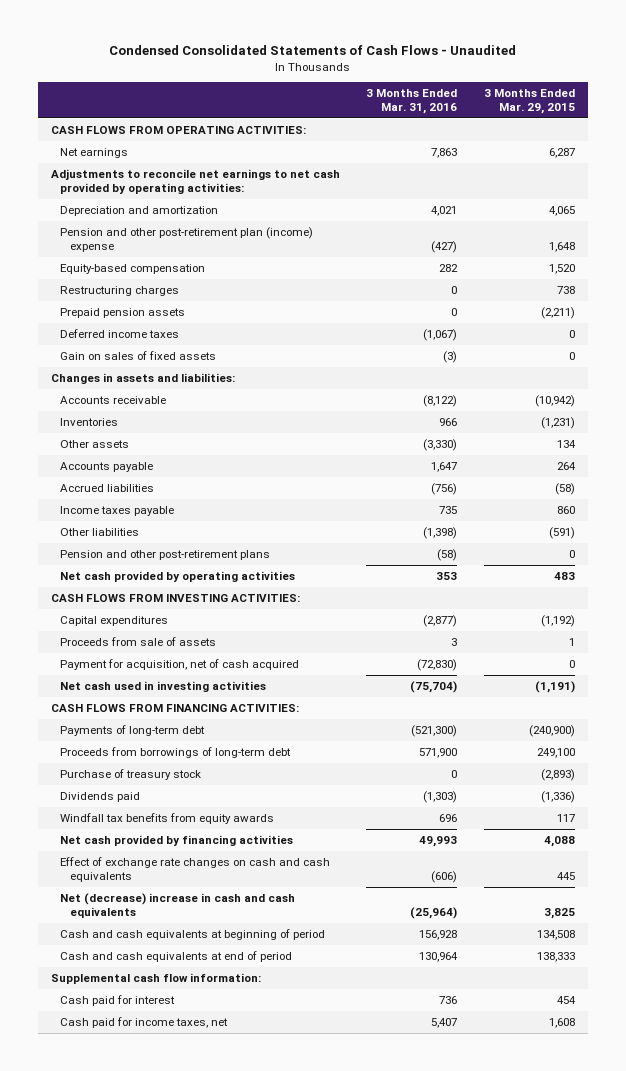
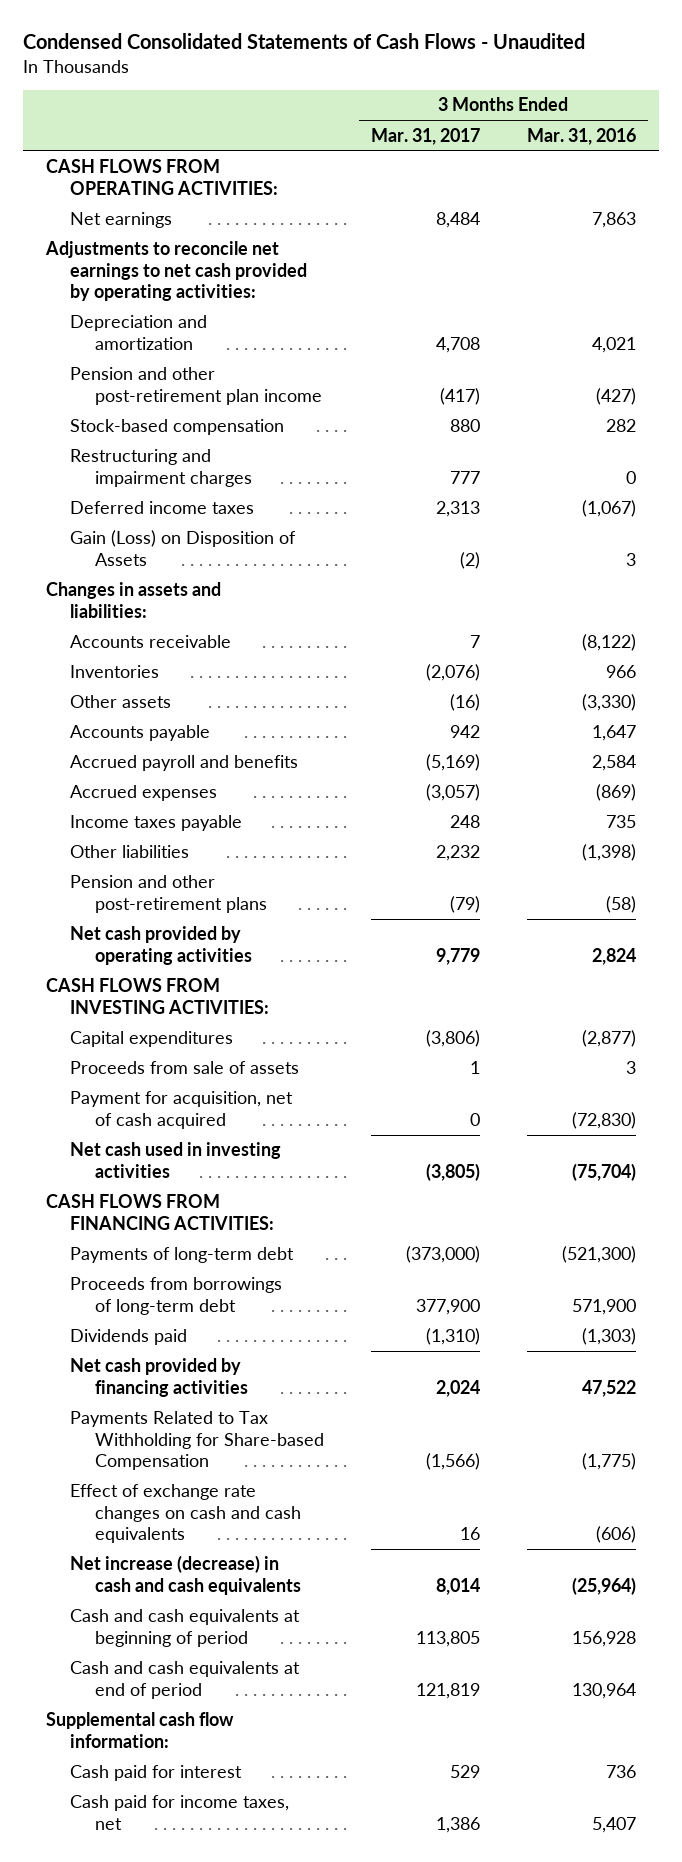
[483,89,575,114] 3 Months Ended Mar. 29, 2015 -> none
none -> [370,127,480,145] Mar. 31, 2017
[60,308,186,319] Prepaid pension assets -> none
[60,227,314,252] Pension and other post-retirement plan (income) expense -> [70,367,322,405] Pension and other post-retirement plan income
[60,264,206,275] Equity-based compensation -> [70,419,285,436] Stock-based compensation
[60,286,180,297] Restructuring charges -> [70,449,252,487] Restructuring and impairment charges
[60,351,217,361] Gain on sales of fixed assets -> [70,530,297,566] Gain (Loss) on Disposition of Assets
[443,351,458,364] (3) -> [625,552,636,566] 3
none -> [70,755,299,772] Accrued payroll and benefits
[60,484,155,493] Accrued liabilities -> [70,785,218,802] Accrued expenses
[431,483,458,496] (756) -> [595,784,636,802] (869)
[436,572,458,581] 353 -> [591,947,636,965] 2,824
[60,769,202,781] Purchase of treasury stock -> none
[60,813,275,825] Windfall tax benefits from equity awards -> none
[419,836,458,848] 49,993 -> [581,1379,636,1397] 47,522
none -> [70,1411,324,1470] Payments Related to Tax Withholding for Share-based Compensation
[60,893,296,918] Net (decrease) increase in cash and cash equivalents -> [70,1555,301,1595] Net increase (decrease) in cash and cash equivalents

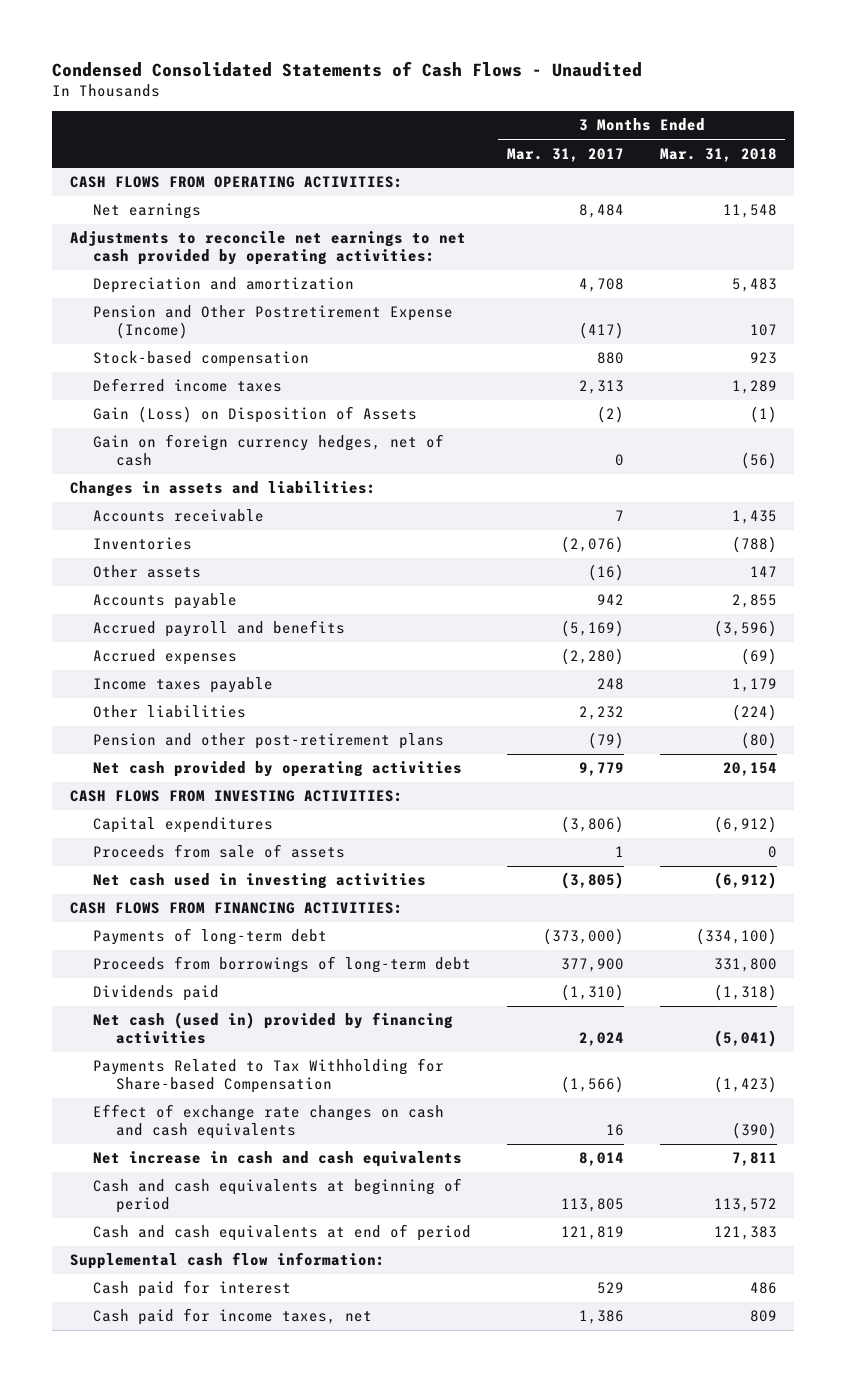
[526,127,636,145] Mar. 31, 2016 -> none
none -> [659,147,777,162] Mar. 31, 2018
[70,367,322,405] Pension and other post-retirement plan income -> [93,305,454,340] Pension and Other Postretirement Expense (Income)
[70,449,252,487] Restructuring and impairment charges -> none
none -> [93,434,445,467] Gain on foreign currency hedges, net of cash
[425,784,480,802] (3,057) -> [560,648,624,666] (2,280)
[70,1091,294,1129] Payment for acquisition, net of cash acquired -> none
[70,1358,248,1397] Net cash provided by financing activities -> [93,1012,454,1045] Net cash (used in) provided by financing activities
[70,1555,301,1595] Net increase (decrease) in cash and cash equivalents -> [93,1151,463,1168] Net increase in cash and cash equivalents

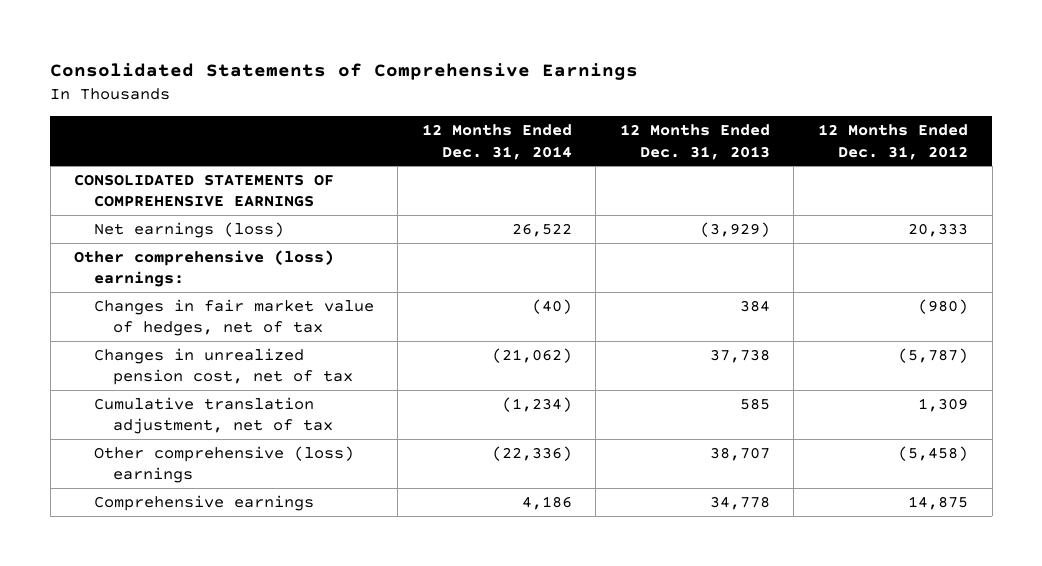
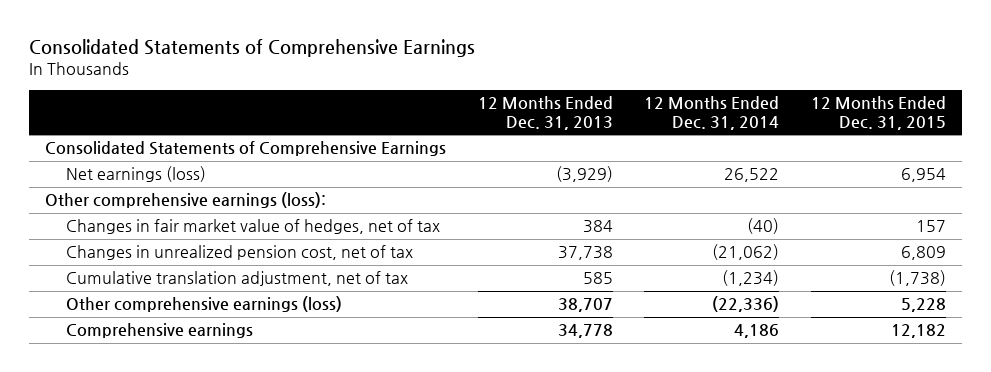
[818,124,969,160] 12 Months Ended Dec. 31, 2012 -> none
none -> [811,96,947,131] 12 Months Ended Dec. 31, 2015
[74,173,335,208] CONSOLIDATED STATEMENTS OF COMPREHENSIVE EARNINGS -> [44,141,446,157] Consolidated Statements of Comprehensive Earnings
[74,249,335,288] Other comprehensive (loss) earnings: -> [44,192,326,209] Other comprehensive earnings (loss):
[93,445,354,484] Other comprehensive (loss) earnings -> [66,296,343,313] Other comprehensive earnings (loss)

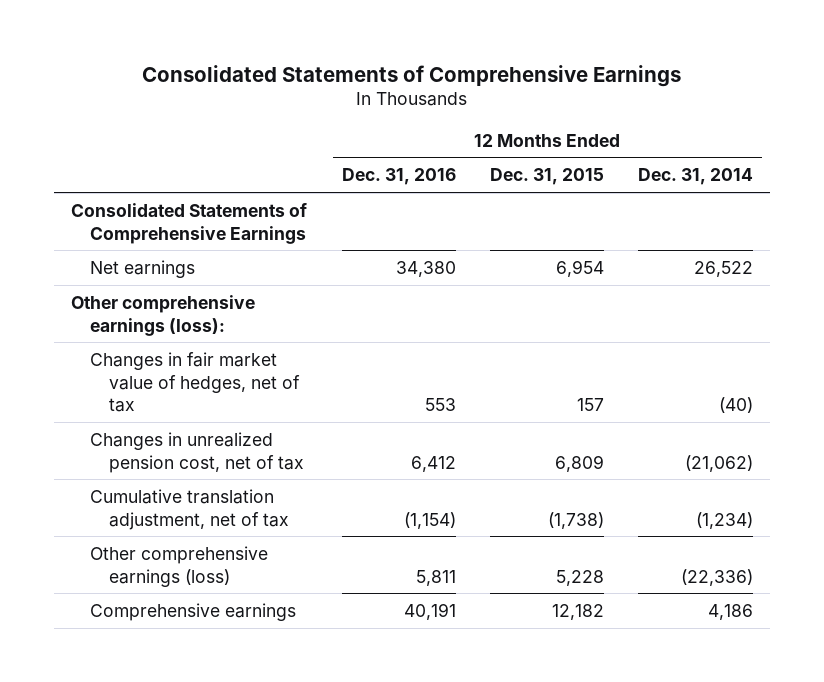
[477,96,613,131] 12 Months Ended Dec. 31, 2013 -> none
none -> [341,168,456,186] Dec. 31, 2016
[66,166,207,183] Net earnings (loss) -> [90,259,196,278] Net earnings

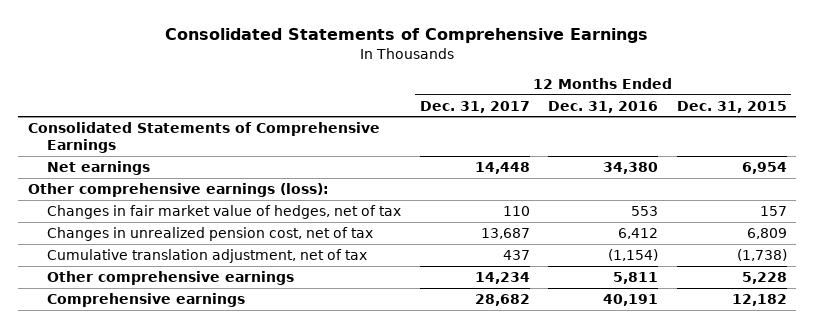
[638,168,754,186] Dec. 31, 2014 -> none
none -> [419,100,530,113] Dec. 31, 2017
[90,545,269,587] Other comprehensive earnings (loss) -> [47,271,295,286] Other comprehensive earnings

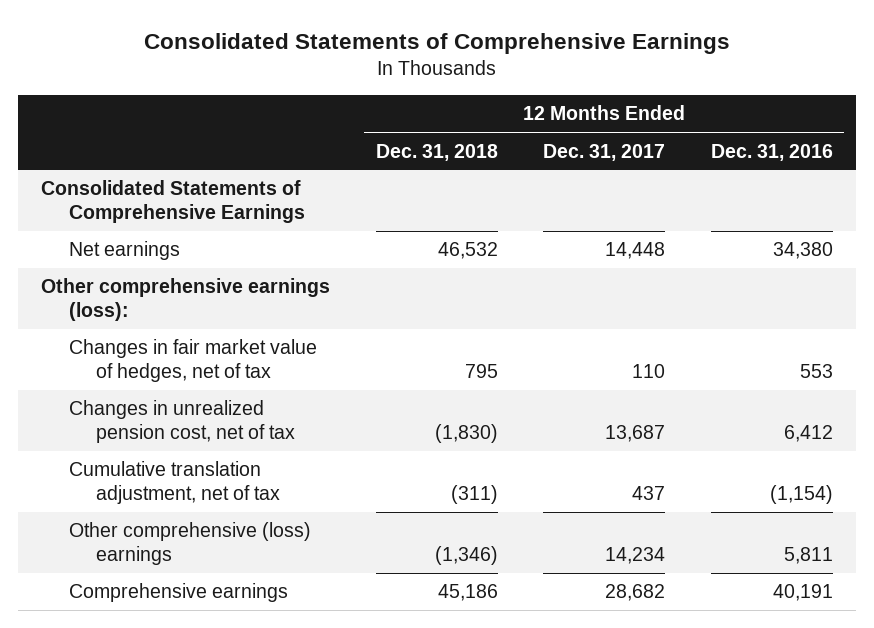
[676,100,787,113] Dec. 31, 2015 -> none
none -> [375,143,498,161] Dec. 31, 2018
[47,271,295,286] Other comprehensive earnings -> [68,522,311,566] Other comprehensive (loss) earnings

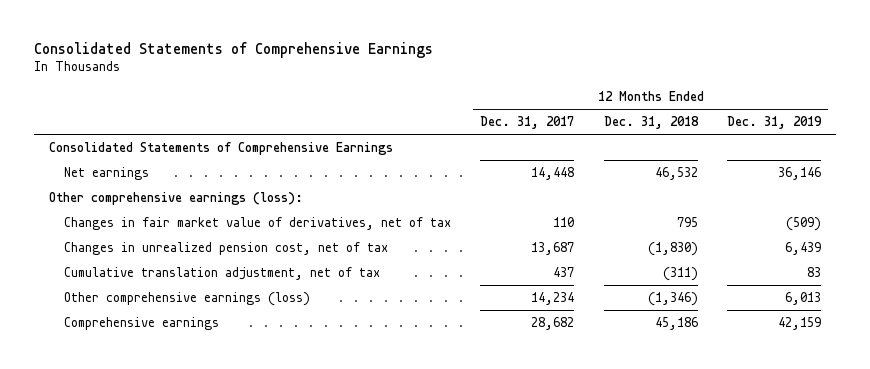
[710,143,833,161] Dec. 31, 2016 -> none
none -> [726,116,822,130] Dec. 31, 2019
[68,339,317,383] Changes in fair market value of hedges, net of tax -> [63,216,451,230] Changes in fair market value of derivatives, net of tax
[68,522,311,566] Other comprehensive (loss) earnings -> [63,291,310,306] Other comprehensive earnings (loss)

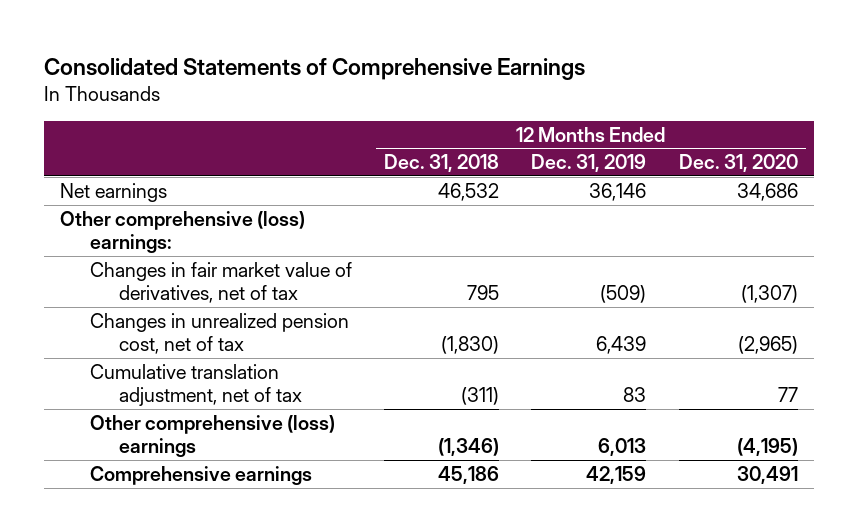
[480,116,575,130] Dec. 31, 2017 -> none
none -> [678,154,798,173] Dec. 31, 2020
[48,141,393,155] Consolidated Statements of Comprehensive Earnings -> none
[48,191,303,205] Other comprehensive earnings (loss): -> [60,210,306,253] Other comprehensive (loss) earnings:
[63,291,310,306] Other comprehensive earnings (loss) -> [89,414,335,457] Other comprehensive (loss) earnings

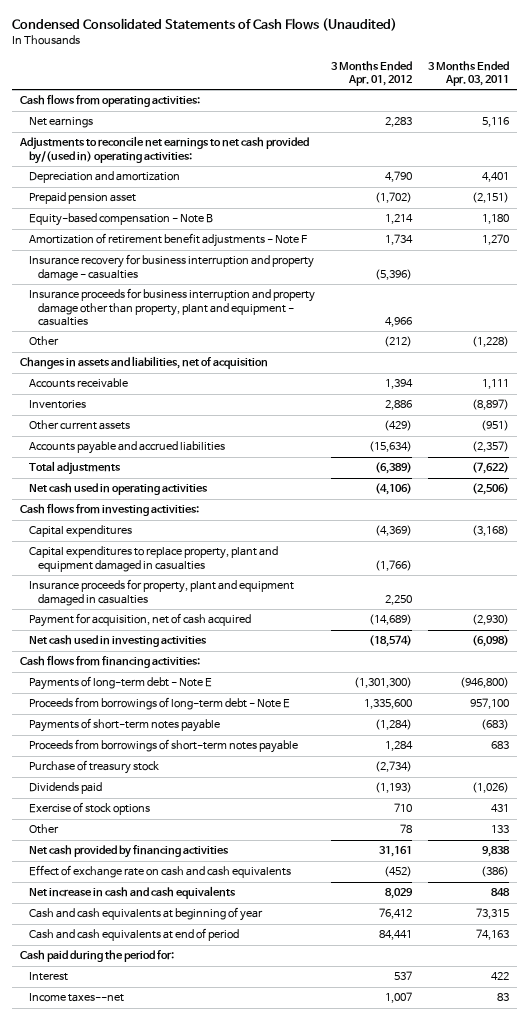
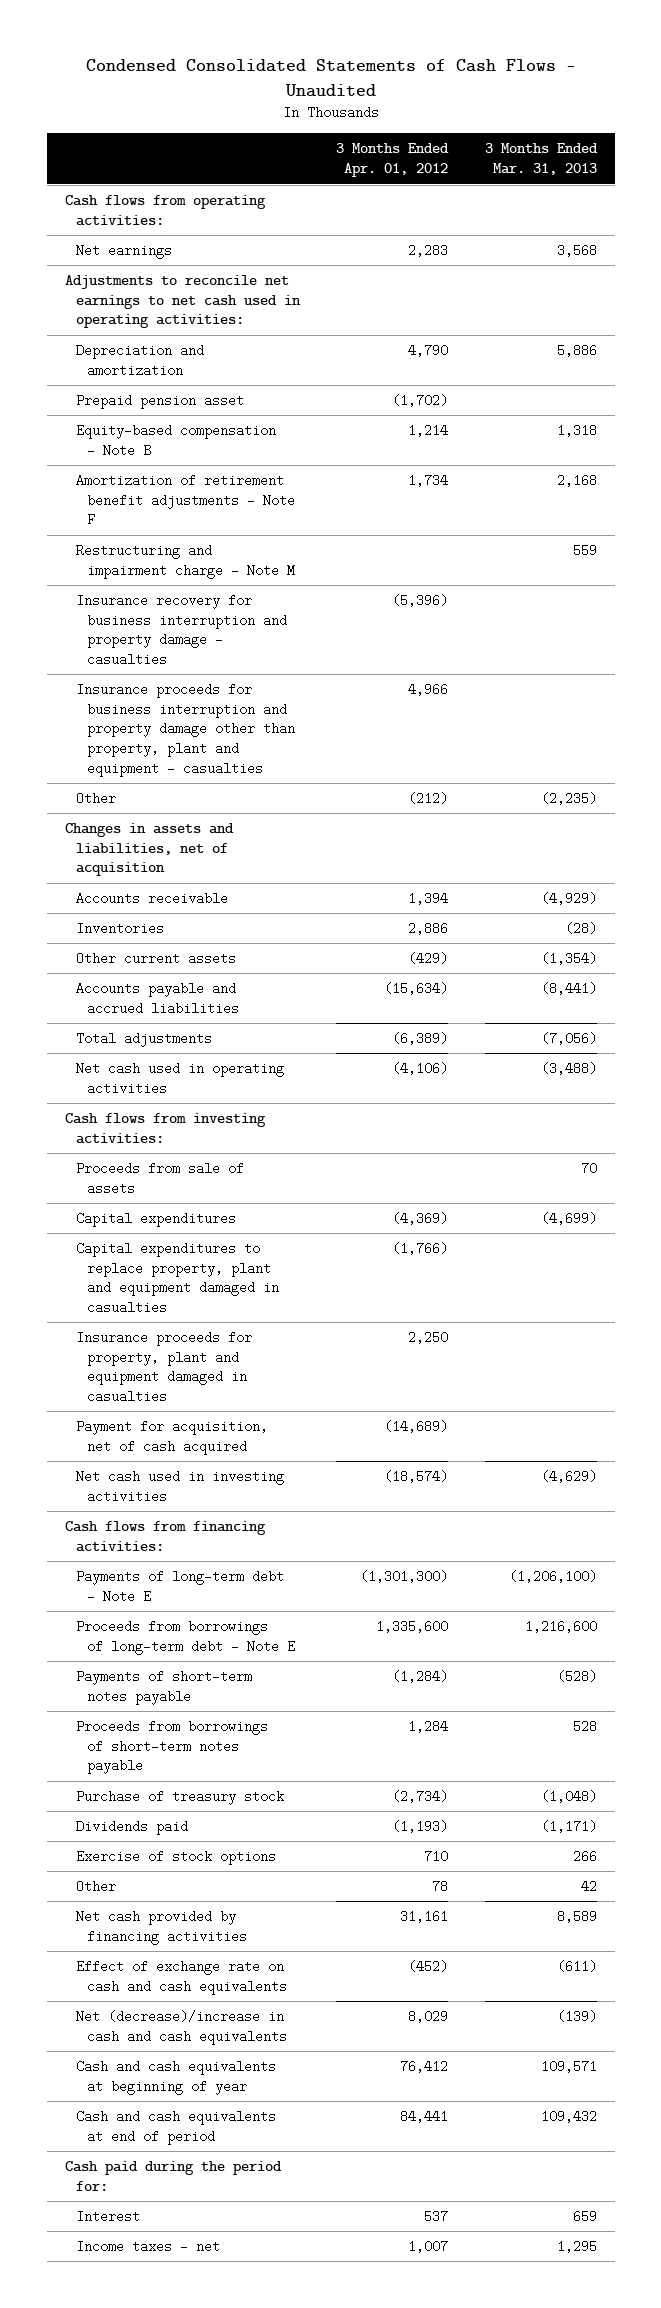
[11,18,397,32] Condensed Consolidated Statements of Cash Flows (Unaudited) -> [85,59,576,98] Condensed Consolidated Statements of Cash Flows - Unaudited
[428,60,510,87] 3 Months Ended Apr. 03, 2011 -> none
none -> [484,143,598,176] 3 Months Ended Mar. 31, 2013
[18,136,309,164] Adjustments to reconcile net earnings to net cash provided by/(used in) operating activities: -> [64,275,302,329] Adjustments to reconcile net earnings to net cash used in operating activities:
none -> [76,544,296,579] Restructuring and impairment charge - Note M
none -> [76,1162,245,1195] Proceeds from sale of assets
[28,886,236,900] Net increase in cash and cash equivalents -> [76,2010,288,2045] Net (decrease)/increase in cash and cash equivalents
[28,993,124,1003] Income taxes--net -> [76,2240,221,2254] Income taxes - net

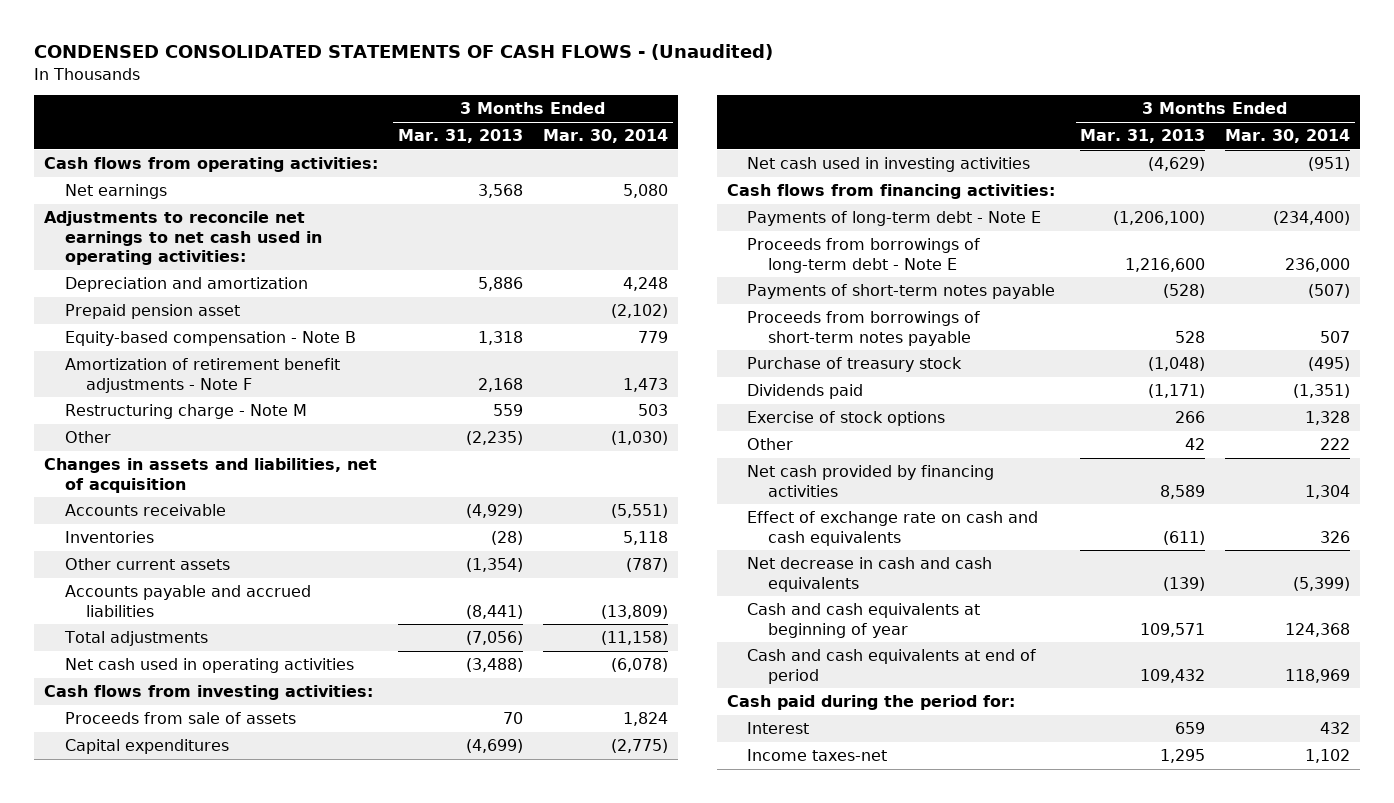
[85,59,576,98] Condensed Consolidated Statements of Cash Flows - Unaudited -> [34,44,774,61] CONDENSED CONSOLIDATED STATEMENTS OF CASH FLOWS - (Unaudited)
[336,143,450,178] 3 Months Ended Apr. 01, 2012 -> none
none -> [542,129,668,144] Mar. 30, 2014
[76,594,288,667] Insurance recovery for business interruption and property damage - casualties -> none
[76,683,296,777] Insurance proceeds for business interruption and property damage other than property, plant and equipment - casualties -> none
[76,544,296,579] Restructuring and impairment charge - Note M -> [64,404,307,420] Restructuring charge - Note M
[76,1242,280,1315] Capital expenditures to replace property, plant and equipment damaged in casualties -> none
[76,1331,253,1404] Insurance proceeds for property, plant and equipment damaged in casualties -> none
[76,1420,269,1455] Payment for acquisition, net of cash acquired -> none
[76,2010,288,2045] Net (decrease)/increase in cash and cash equivalents -> [747,557,993,592] Net decrease in cash and cash equivalents
[76,2240,221,2254] Income taxes - net -> [747,749,888,762] Income taxes-net

